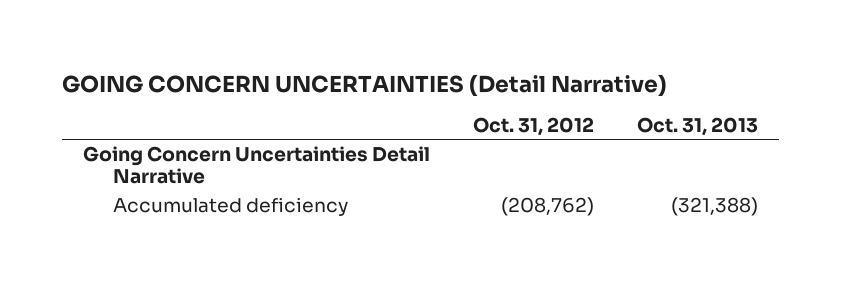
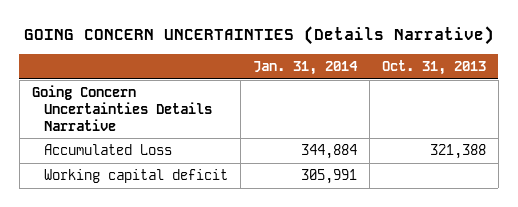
[62,73,668,97] GOING CONCERN UNCERTAINTIES (Detail Narrative) -> [23,26,494,46] GOING CONCERN UNCERTAINTIES (Details Narrative)
[473,116,595,136] Oct. 31, 2012 -> none
none -> [252,61,358,76] Jan. 31, 2014
[83,146,431,185] Going Concern Uncertainties Detail Narrative -> [31,85,213,131] Going Concern Uncertainties Details Narrative
[112,197,348,217] Accumulated deficiency -> [44,144,173,156] Accumulated Loss
[670,197,758,217] (321,388) -> [429,144,486,160] 321,388
none -> [44,169,229,184] Working capital deficit

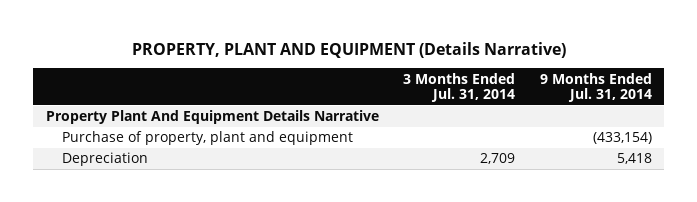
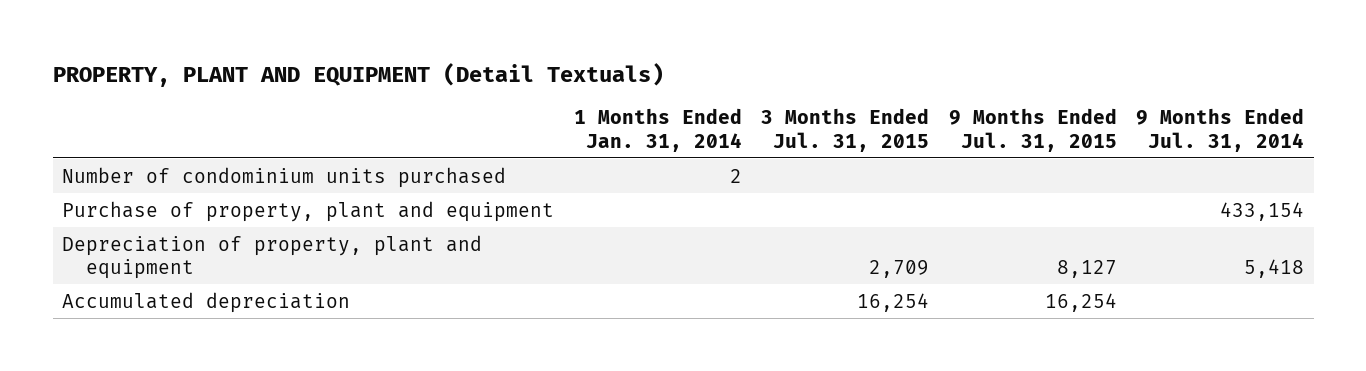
[131,41,566,58] PROPERTY, PLANT AND EQUIPMENT (Details Narrative) -> [52,62,664,87] PROPERTY, PLANT AND EQUIPMENT (Detail Textuals)
[403,72,516,103] 3 Months Ended Jul. 31, 2014 -> none
none -> [573,108,742,152] 1 Months Ended Jan. 31, 2014
none -> [761,108,930,152] 3 Months Ended Jul. 31, 2015
none -> [948,108,1117,152] 9 Months Ended Jul. 31, 2015
[45,110,379,125] Property Plant And Equipment Details Narrative -> none
none -> [62,166,507,188] Number of condominium units purchased
[592,132,652,145] (433,154) -> [1219,201,1304,221] 433,154
[61,152,148,167] Depreciation -> [62,234,483,279] Depreciation of property, plant and equipment
none -> [62,291,351,313] Accumulated depreciation

